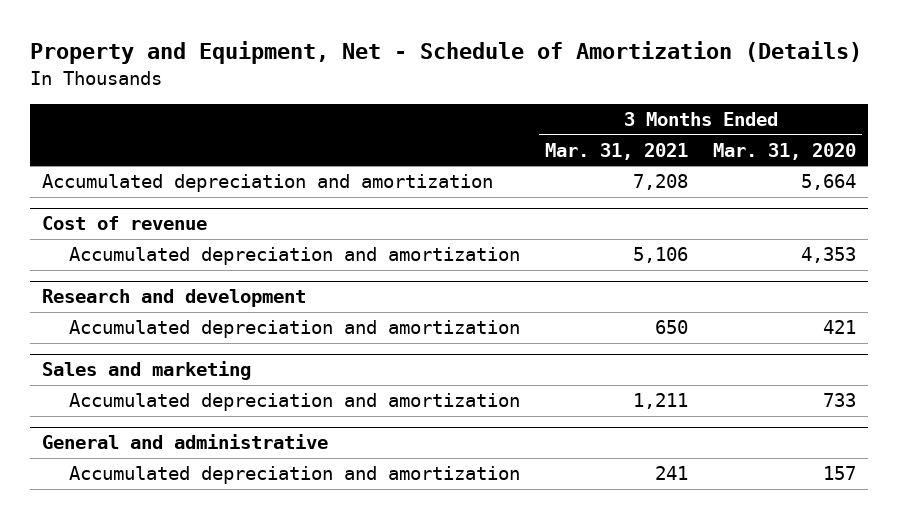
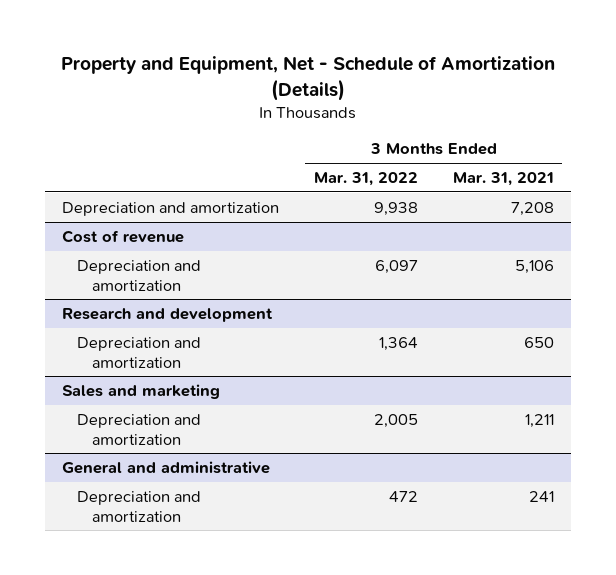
[712,142,856,160] Mar. 31, 2020 -> none
none -> [313,172,418,187] Mar. 31, 2022
[42,174,494,193] Accumulated depreciation and amortization -> [61,202,279,217] Depreciation and amortization
[69,247,521,266] Accumulated depreciation and amortization -> [76,260,201,291] Depreciation and amortization
[69,320,521,339] Accumulated depreciation and amortization -> [76,337,201,368] Depreciation and amortization
[69,393,521,412] Accumulated depreciation and amortization -> [76,414,201,445] Depreciation and amortization
[69,466,521,485] Accumulated depreciation and amortization -> [76,491,201,522] Depreciation and amortization

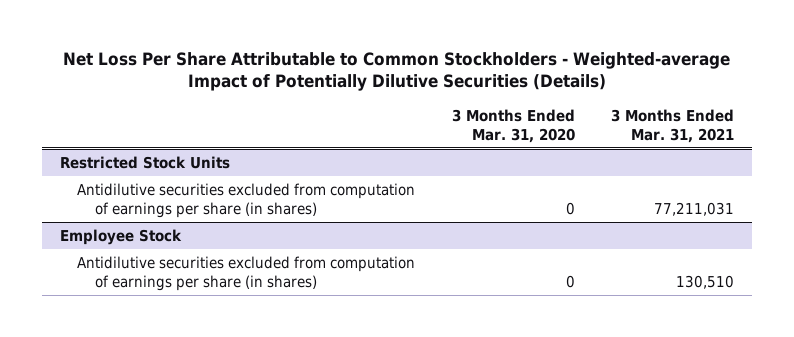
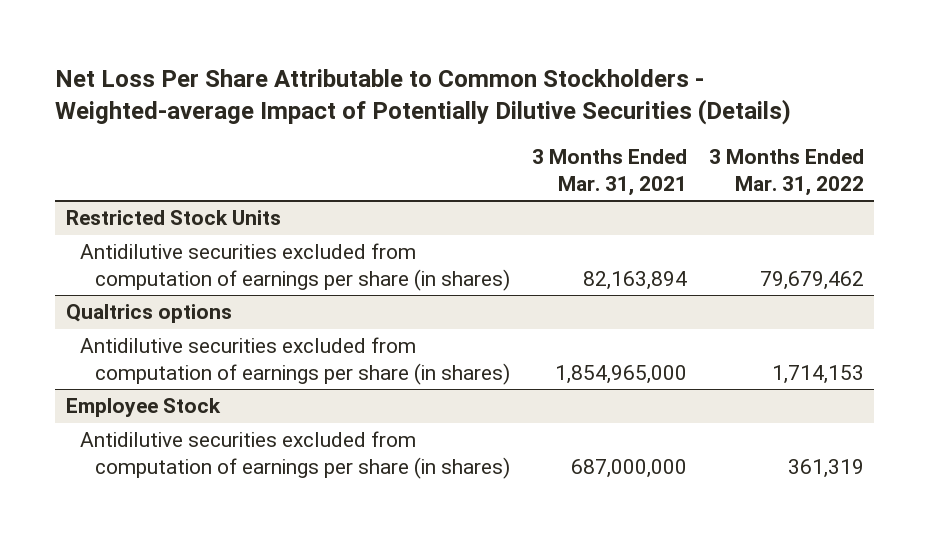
[451,108,575,143] 3 Months Ended Mar. 31, 2020 -> none
none -> [708,149,864,196] 3 Months Ended Mar. 31, 2022
[654,201,735,216] 77,211,031 -> [582,270,687,290] 82,163,894
none -> [65,304,232,324] Qualtrics options
none -> [80,337,510,385] Antidilutive securities excluded from computation of earnings per share (in shares)
[676,274,735,289] 130,510 -> [570,458,687,478] 687,000,000

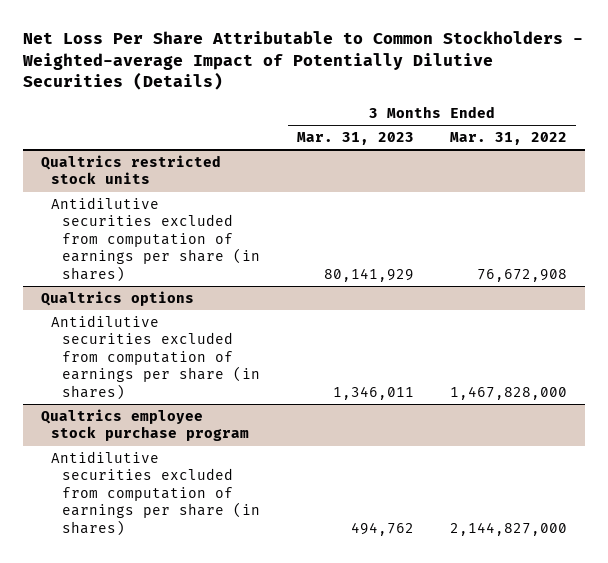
[531,149,687,196] 3 Months Ended Mar. 31, 2021 -> none
none -> [296,131,414,145] Mar. 31, 2023
[65,210,281,226] Restricted Stock Units -> [40,154,221,185] Qualtrics restricted stock units
[759,270,864,290] 79,679,462 -> [477,269,568,283] 76,672,908
[771,364,864,384] 1,714,153 -> [450,386,568,401] 1,467,828,000
[65,398,221,418] Employee Stock -> [40,408,250,442] Qualtrics employee stock purchase program
[787,458,864,478] 361,319 -> [450,522,568,537] 2,144,827,000

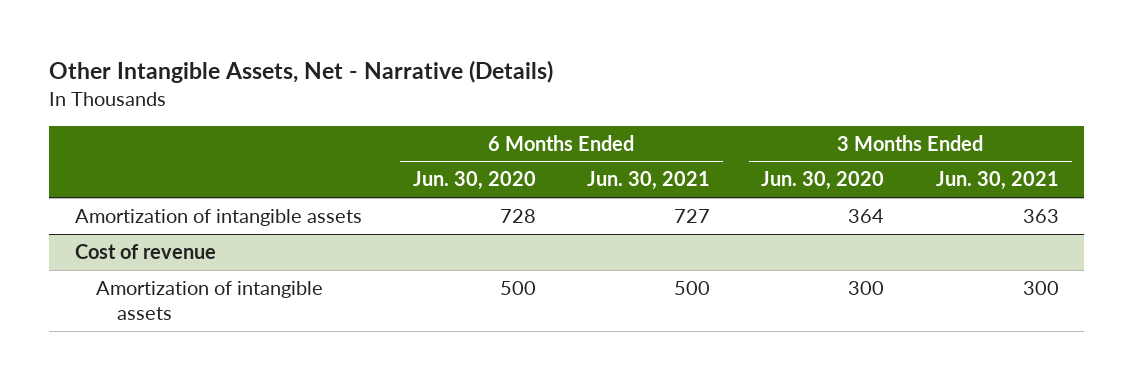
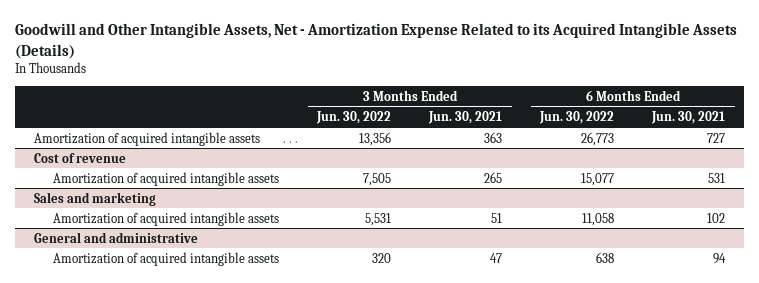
[48,60,553,84] Other Intangible Assets, Net - Narrative (Details) -> [15,23,738,59] Goodwill and Other Intangible Assets, Net - Amortization Expense Related to its Acquired Intangible Assets (Details)
[412,171,536,191] Jun. 30, 2020 -> none
[761,171,885,191] Jun. 30, 2020 -> none
none -> [316,111,392,125] Jun. 30, 2022
none -> [539,111,615,125] Jun. 30, 2022
[74,208,362,226] Amortization of intangible assets -> [34,131,261,146] Amortization of acquired intangible assets
[95,280,323,320] Amortization of intangible assets -> [53,171,280,186] Amortization of acquired intangible assets
[674,280,711,295] 500 -> [708,172,726,183] 531
[1022,280,1059,295] 300 -> [484,171,503,183] 265
none -> [34,191,157,206] Sales and marketing
none -> [53,211,280,226] Amortization of acquired intangible assets
none -> [34,231,199,243] General and administrative
none -> [53,251,280,266] Amortization of acquired intangible assets

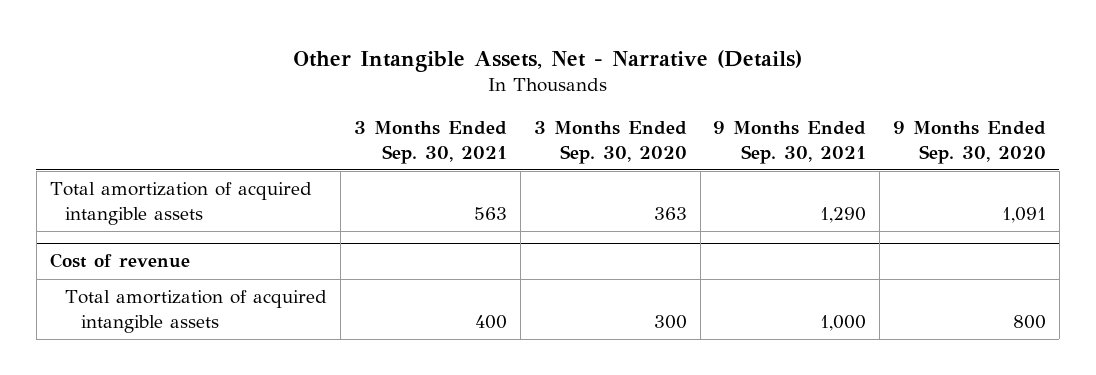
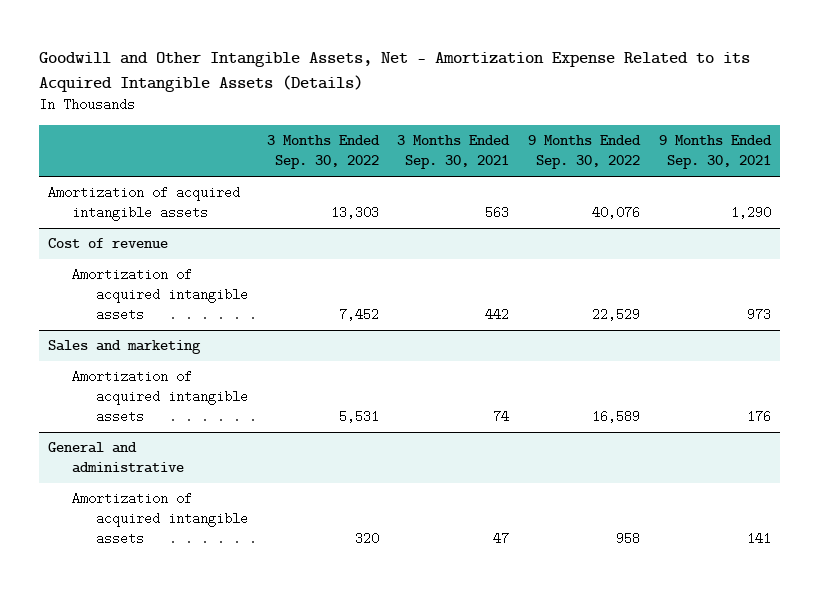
[292,49,802,72] Other Intangible Assets, Net - Narrative (Details) -> [38,52,750,92] Goodwill and Other Intangible Assets, Net - Amortization Expense Related to its Acquired Intangible Assets (Details)
[533,121,687,164] 3 Months Ended Sep. 30, 2020 -> none
[893,121,1047,164] 9 Months Ended Sep. 30, 2020 -> none
none -> [266,135,380,170] 3 Months Ended Sep. 30, 2022
none -> [528,135,642,170] 9 Months Ended Sep. 30, 2022
[49,182,312,225] Total amortization of acquired intangible assets -> [47,186,240,222] Amortization of acquired intangible assets
[65,290,328,333] Total amortization of acquired intangible assets -> [71,268,249,322] Amortization of acquired intangible assets
[474,314,507,329] 400 -> [485,308,510,322] 442
[820,314,867,331] 1,000 -> [746,308,771,322] 973
none -> [47,340,201,355] Sales and marketing
none -> [71,370,249,424] Amortization of acquired intangible assets
none -> [47,442,184,474] General and administrative
none -> [71,492,249,546] Amortization of acquired intangible assets

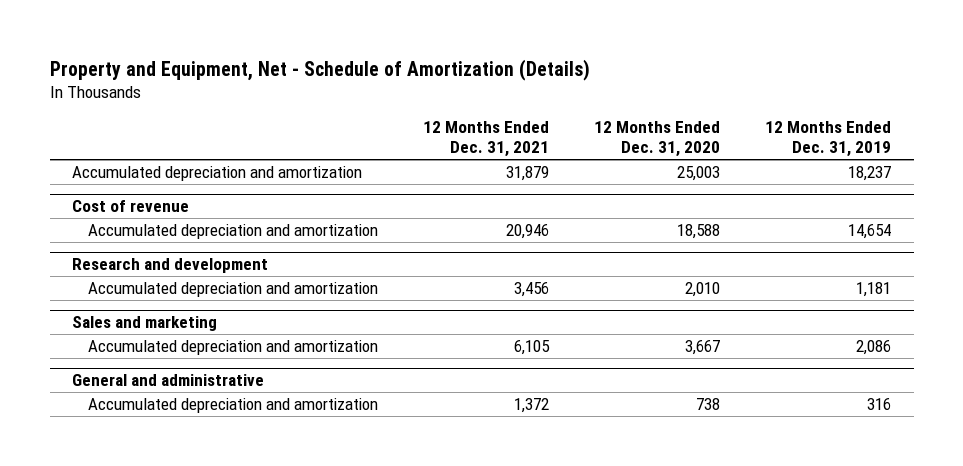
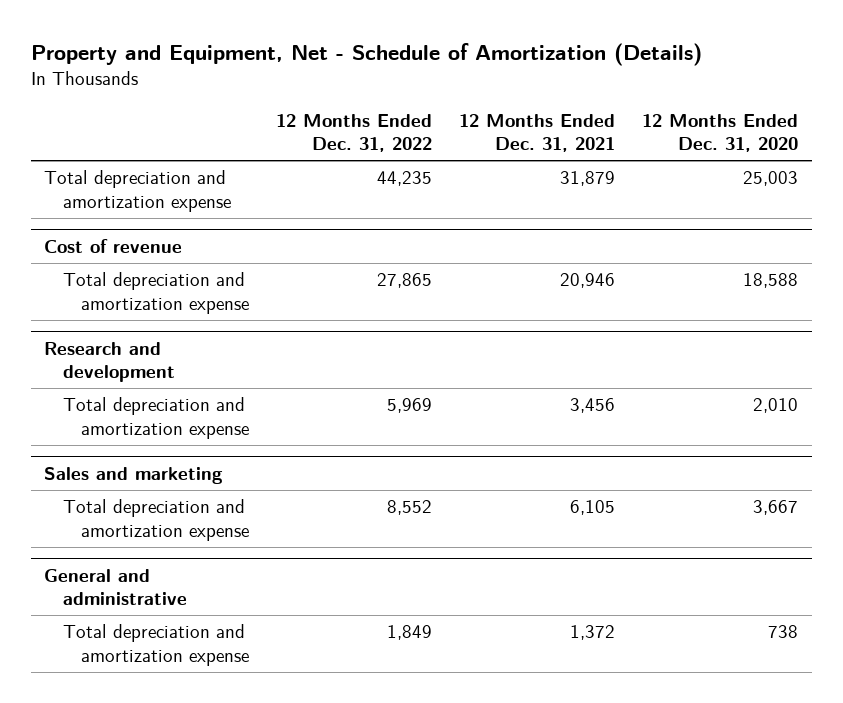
[765,121,892,158] 12 Months Ended Dec. 31, 2019 -> none
none -> [275,113,432,152] 12 Months Ended Dec. 31, 2022
[72,166,363,182] Accumulated depreciation and amortization -> [44,170,231,212] Total depreciation and amortization expense
[88,224,379,240] Accumulated depreciation and amortization -> [62,272,249,314] Total depreciation and amortization expense
[88,282,379,298] Accumulated depreciation and amortization -> [62,397,249,439] Total depreciation and amortization expense
[88,340,379,356] Accumulated depreciation and amortization -> [62,499,249,541] Total depreciation and amortization expense
[88,398,379,414] Accumulated depreciation and amortization -> [62,624,249,666] Total depreciation and amortization expense

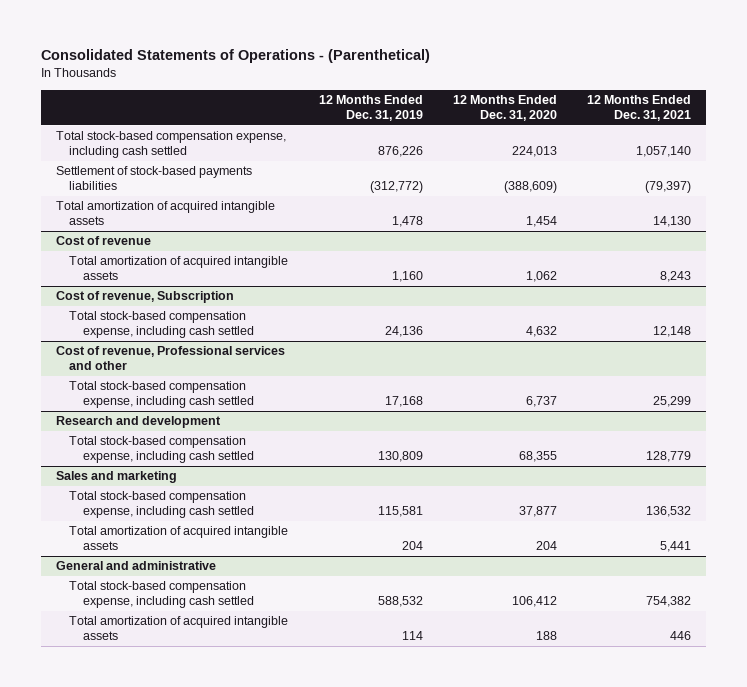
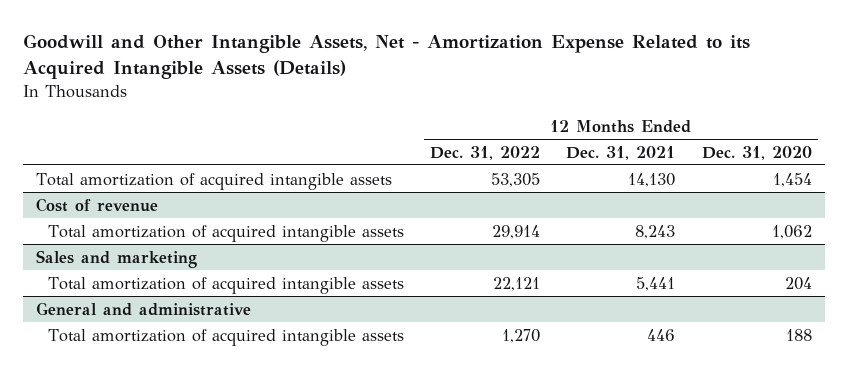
[40,49,430,64] Consolidated Statements of Operations - (Parenthetical) -> [22,34,750,80] Goodwill and Other Intangible Assets, Net - Amortization Expense Related to its Acquired Intangible Assets (Details)
[318,95,423,122] 12 Months Ended Dec. 31, 2019 -> none
none -> [430,145,541,160] Dec. 31, 2022
[55,131,286,159] Total stock-based compensation expense, including cash settled -> none
[55,166,252,191] Settlement of stock-based payments liabilities -> none
[55,291,234,304] Cost of revenue, Subscription -> none
[69,311,255,339] Total stock-based compensation expense, including cash settled -> none
[55,346,285,371] Cost of revenue, Professional services and other -> none
[69,381,255,409] Total stock-based compensation expense, including cash settled -> none
[55,416,221,429] Research and development -> none
[69,436,255,464] Total stock-based compensation expense, including cash settled -> none
[69,491,255,519] Total stock-based compensation expense, including cash settled -> none
[69,581,255,609] Total stock-based compensation expense, including cash settled -> none

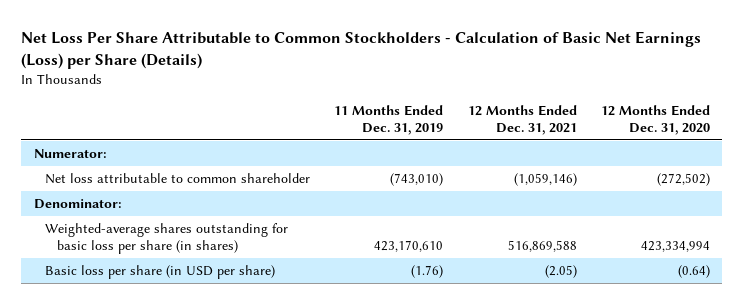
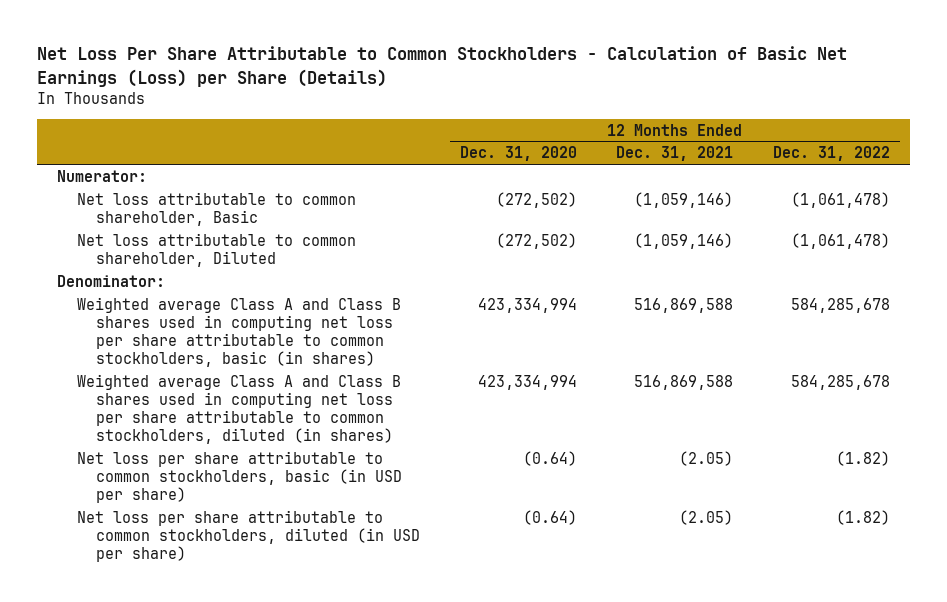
[334,104,444,135] 11 Months Ended Dec. 31, 2019 -> none
none -> [773,146,891,162] Dec. 31, 2022
[45,173,311,185] Net loss attributable to common shareholder -> [76,191,356,227] Net loss attributable to common shareholder, Basic
none -> [76,232,356,268] Net loss attributable to common shareholder, Diluted
[45,223,289,254] Weighted-average shares outstanding for basic loss per share (in shares) -> [76,296,401,368] Weighted average Class A and Class B shares used in computing net loss per share attributable to common stockholders, basic (in shares)
none -> [76,373,401,445] Weighted average Class A and Class B shares used in computing net loss per share attributable to common stockholders, diluted (in shares)
[45,265,276,280] Basic loss per share (in USD per share) -> [76,450,402,504] Net loss per share attributable to common stockholders, basic (in USD per share)
none -> [76,509,420,563] Net loss per share attributable to common stockholders, diluted (in USD per share)

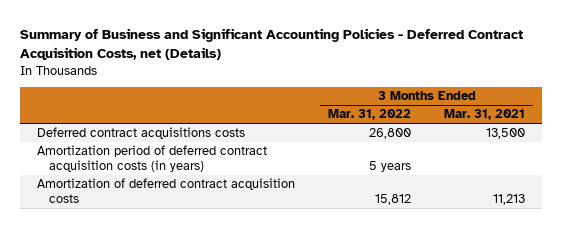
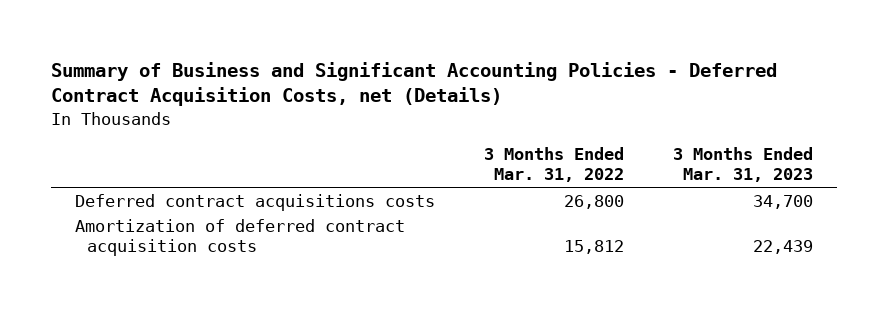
[444,109,526,121] Mar. 31, 2021 -> none
none -> [672,146,813,183] 3 Months Ended Mar. 31, 2023
[36,145,267,172] Amortization period of deferred contract acquisition costs (in years) -> none

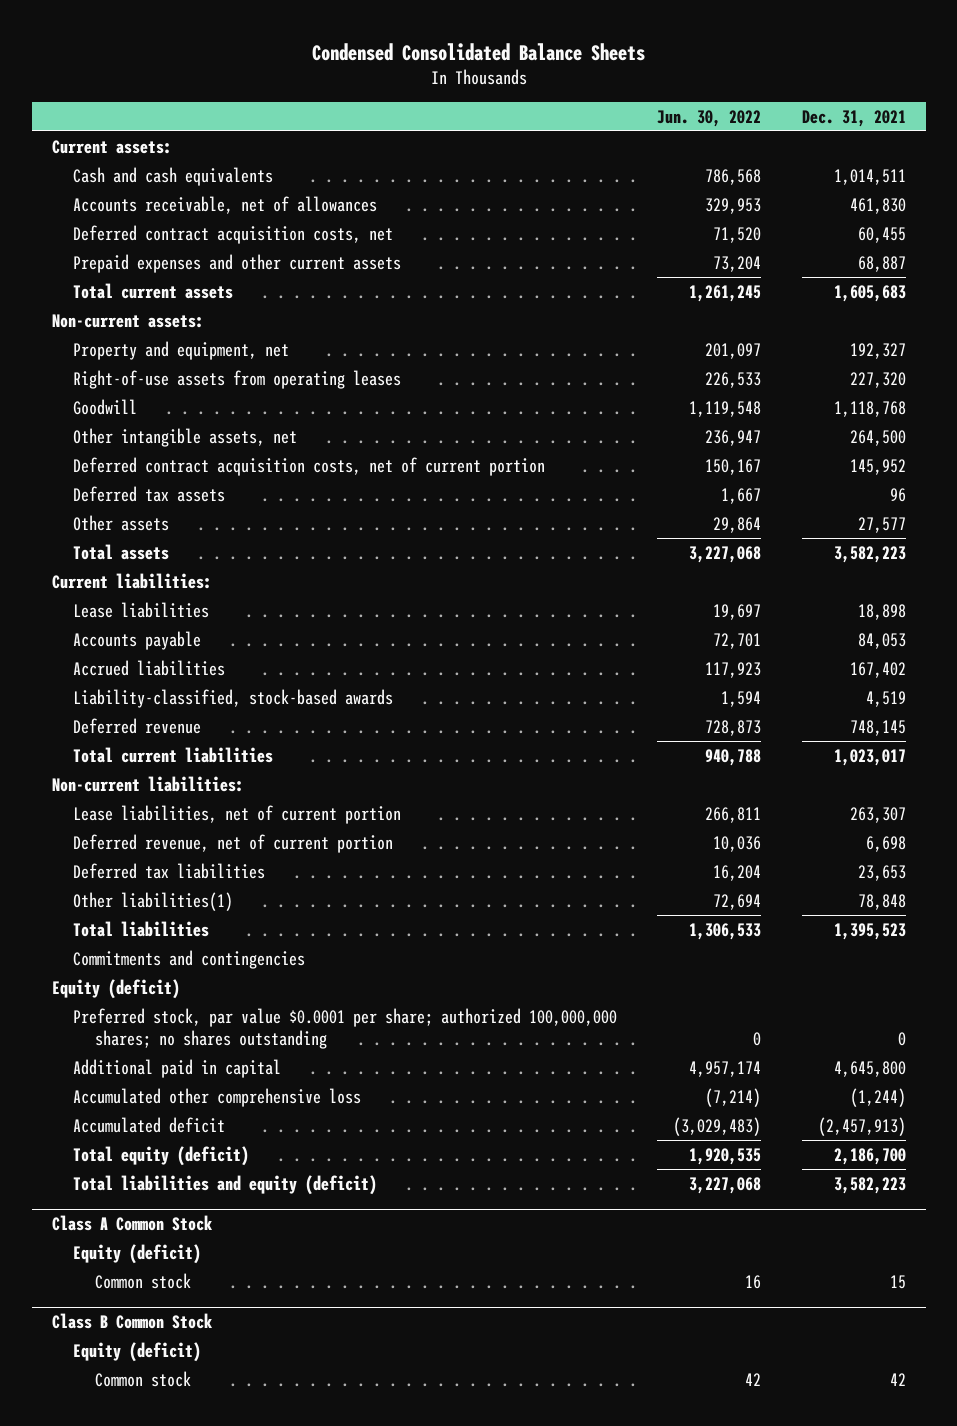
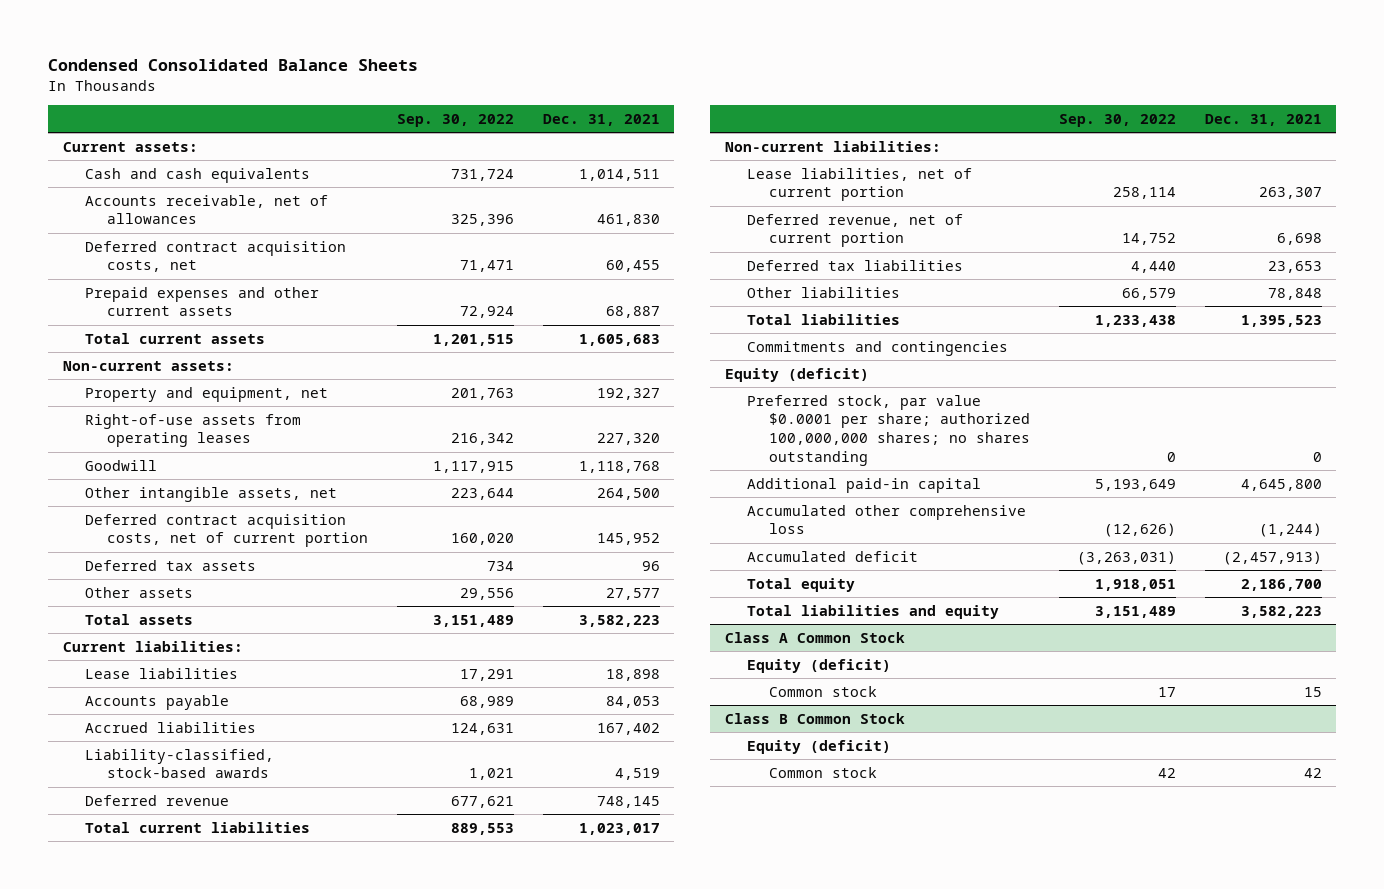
[657,109,762,127] Jun. 30, 2022 -> none
none -> [396,114,514,128] Sep. 30, 2022
[73,891,234,911] Other liabilities(1) -> [746,286,900,298] Other liabilities
[73,1058,282,1078] Additional paid in capital -> [746,477,981,493] Additional paid-in capital
[73,1145,250,1166] Total equity (deficit) -> [746,577,855,592] Total equity
[73,1174,378,1195] Total liabilities and equity (deficit) -> [746,604,999,619] Total liabilities and equity

